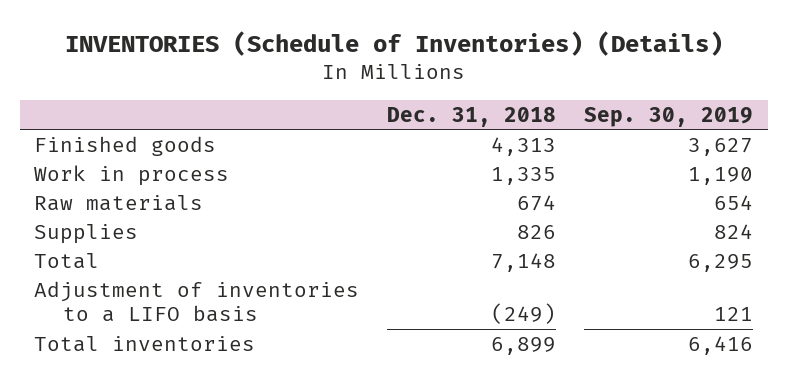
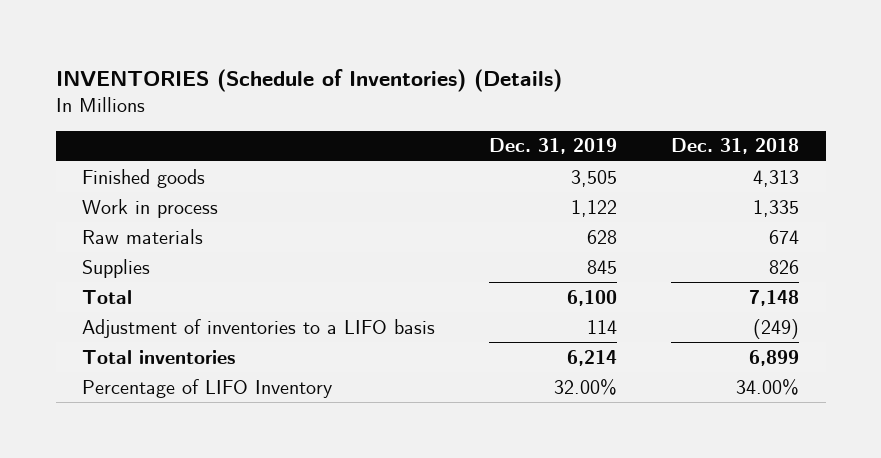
[584,106,754,127] Sep. 30, 2019 -> none
none -> [489,138,618,155] Dec. 31, 2019
none -> [82,378,333,398] Percentage of LIFO Inventory

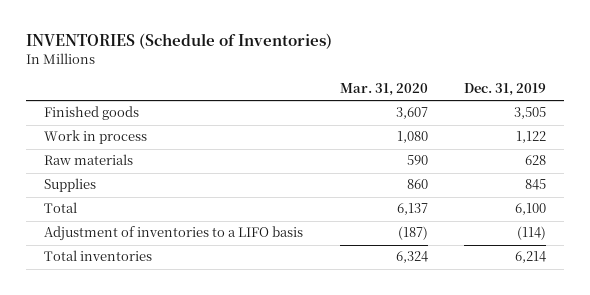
[55,68,562,92] INVENTORIES (Schedule of Inventories) (Details) -> [26,33,333,50] INVENTORIES (Schedule of Inventories)
[670,138,799,155] Dec. 31, 2018 -> none
none -> [339,83,428,97] Mar. 31, 2020
[587,319,618,334] 114 -> [516,226,546,241] (114)
[82,378,333,398] Percentage of LIFO Inventory -> none

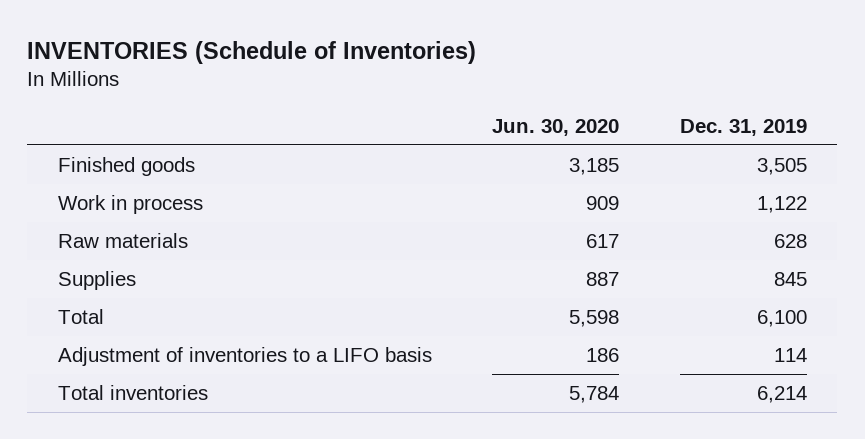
[339,83,428,97] Mar. 31, 2020 -> none
none -> [492,118,620,136] Jun. 30, 2020
[516,226,546,241] (114) -> [774,348,808,363] 114

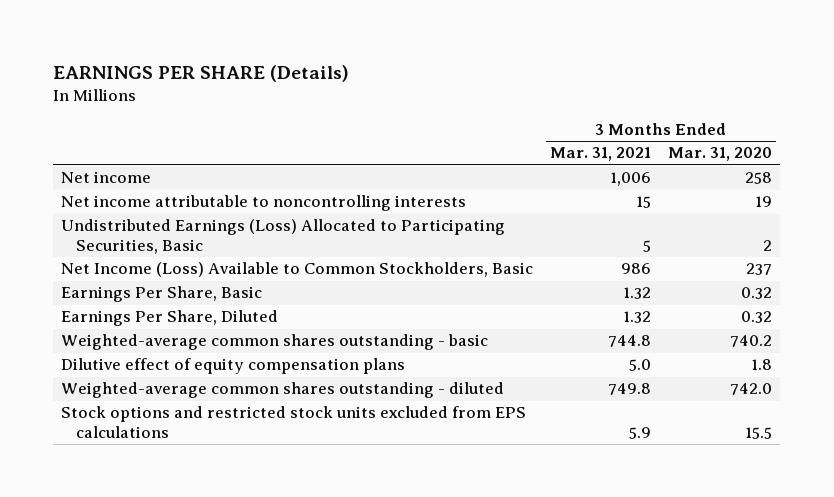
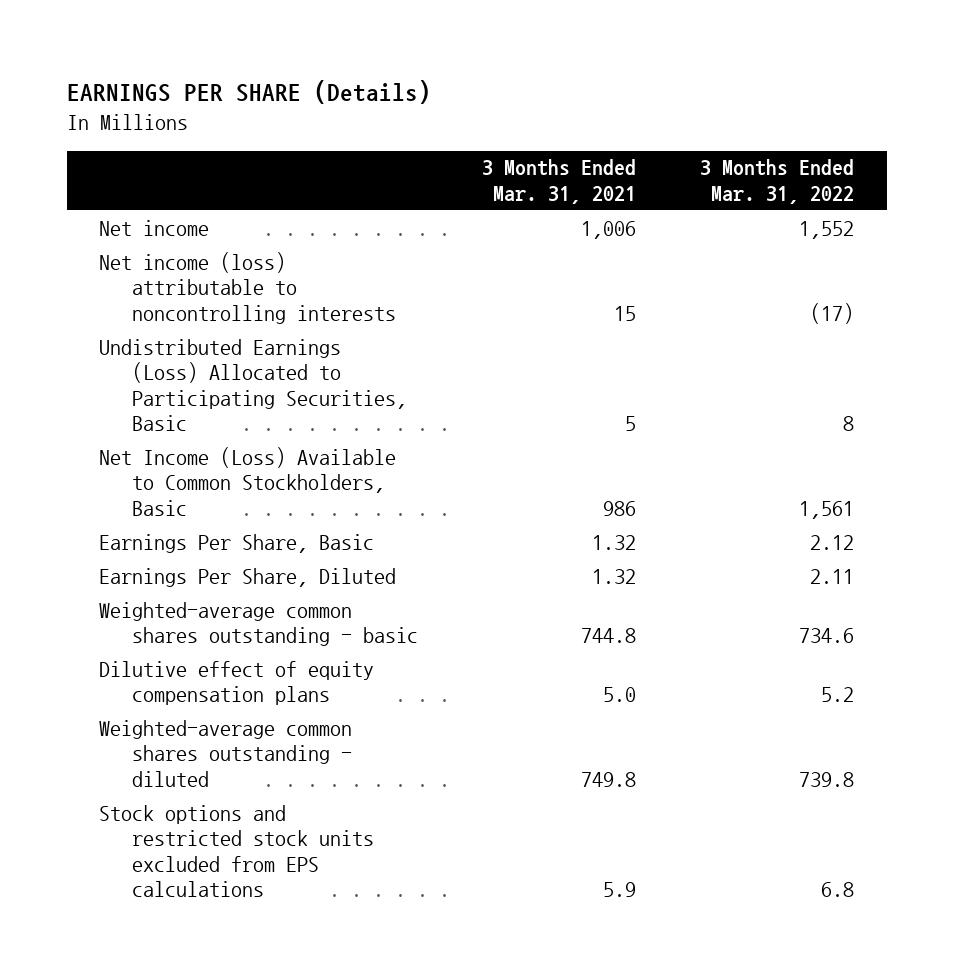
[668,147,773,162] Mar. 31, 2020 -> none
none -> [700,159,855,204] 3 Months Ended Mar. 31, 2022
[61,195,467,212] Net income attributable to noncontrolling interests -> [98,251,396,324] Net income (loss) attributable to noncontrolling interests

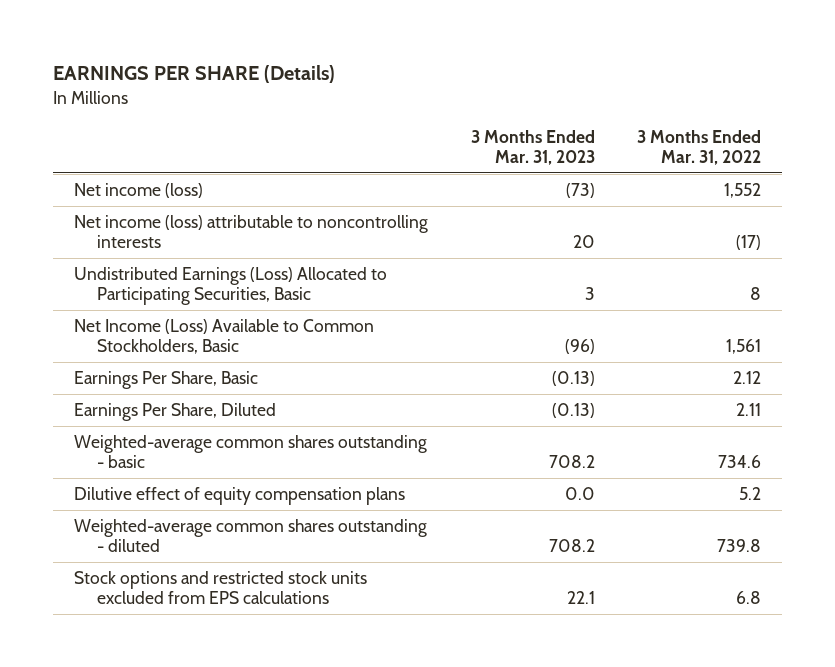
[482,159,637,204] 3 Months Ended Mar. 31, 2021 -> none
none -> [470,130,595,166] 3 Months Ended Mar. 31, 2023
[98,219,209,236] Net income -> [74,182,204,198] Net income (loss)

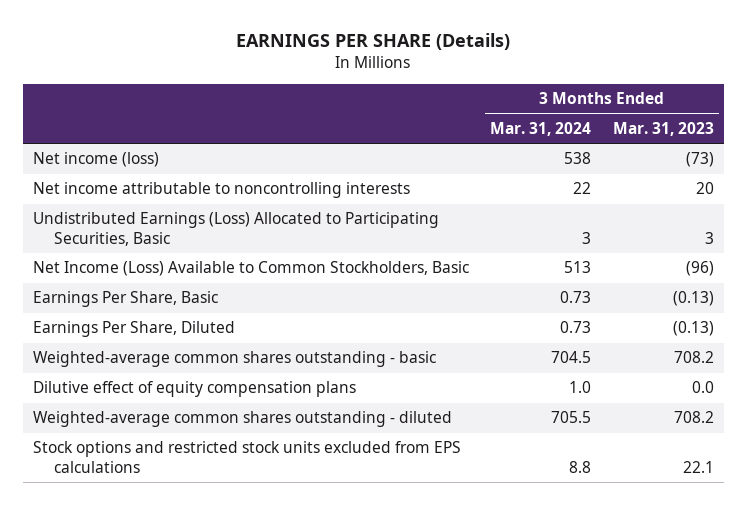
[636,130,761,166] 3 Months Ended Mar. 31, 2022 -> none
none -> [490,121,592,136] Mar. 31, 2024
[74,214,429,249] Net income (loss) attributable to noncontrolling interests -> [33,182,411,199] Net income attributable to noncontrolling interests

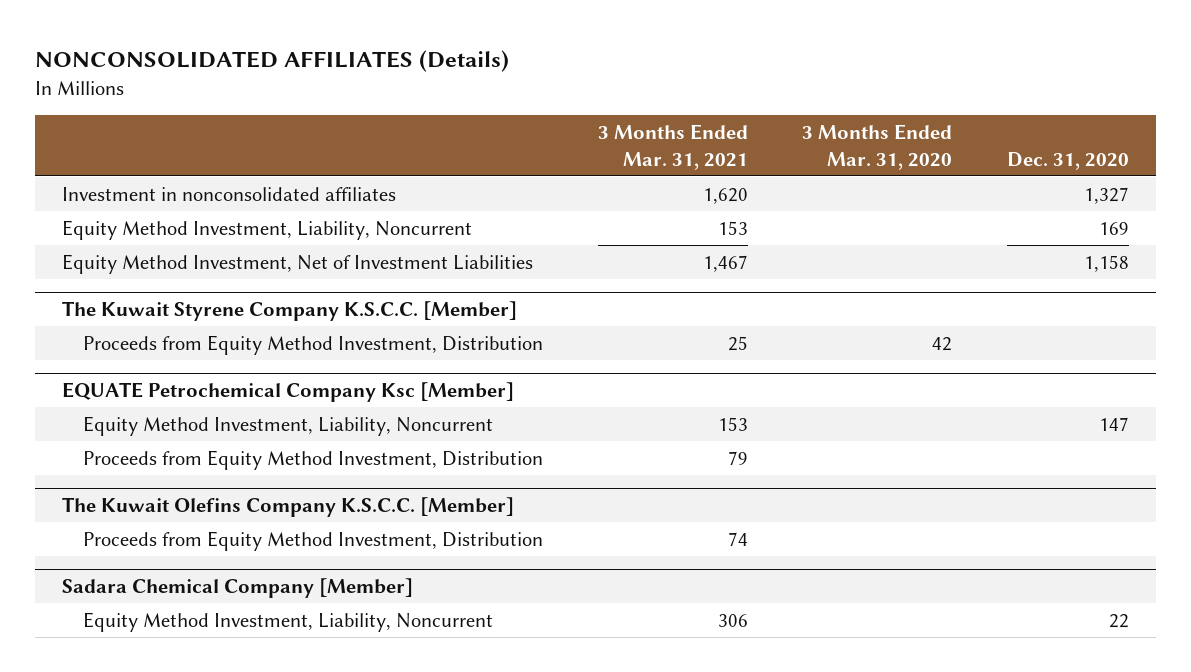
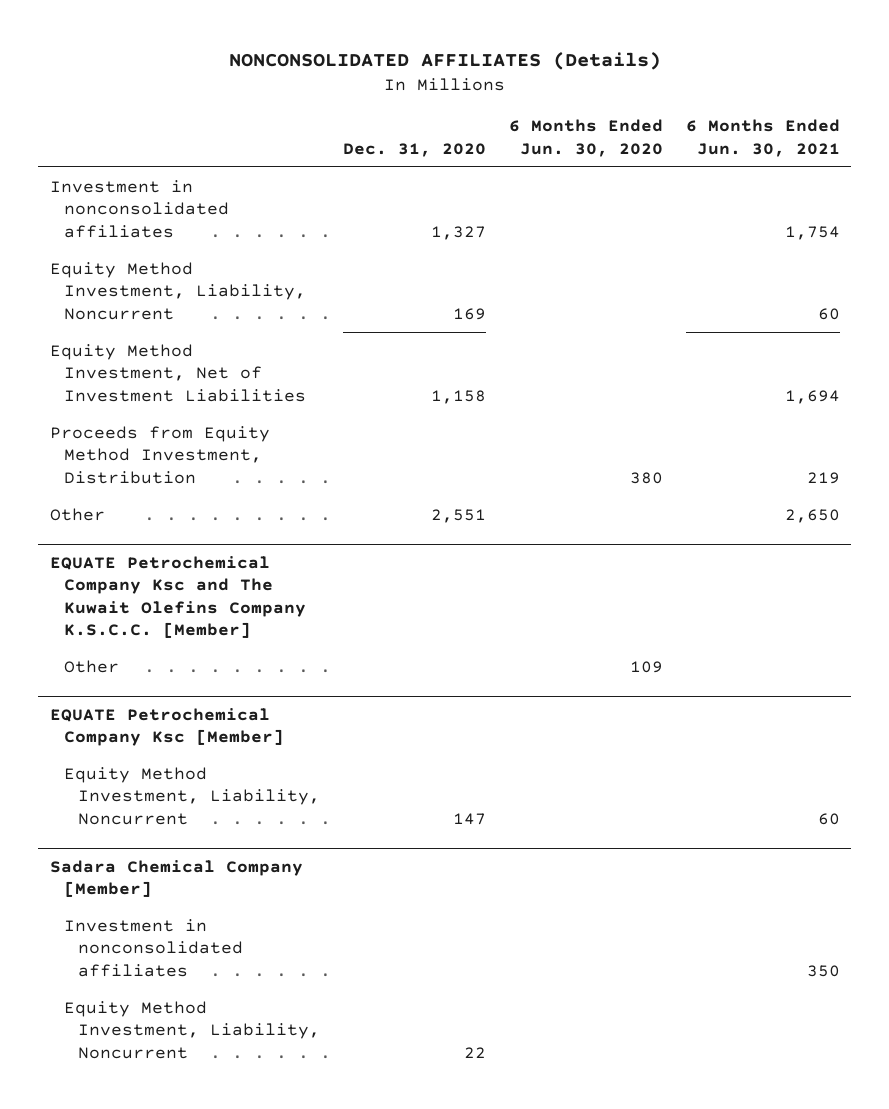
[597,124,748,170] 3 Months Ended Mar. 31, 2021 -> none
[802,124,953,170] 3 Months Ended Mar. 31, 2020 -> none
none -> [508,119,663,157] 6 Months Ended Jun. 30, 2020
none -> [685,119,840,157] 6 Months Ended Jun. 30, 2021
[62,301,518,322] The Kuwait Styrene Company K.S.C.C. [Member] -> none
none -> [49,507,105,521] Other
none -> [49,555,306,639] EQUATE Petrochemical Company Ksc and The Kuwait Olefins Company K.S.C.C. [Member]
none -> [63,659,119,673] Other
[83,449,544,470] Proceeds from Equity Method Investment, Distribution -> none
[62,497,515,518] The Kuwait Olefins Company K.S.C.C. [Member] -> none
[83,530,544,551] Proceeds from Equity Method Investment, Distribution -> none
none -> [63,918,243,977] Investment in nonconsolidated affiliates

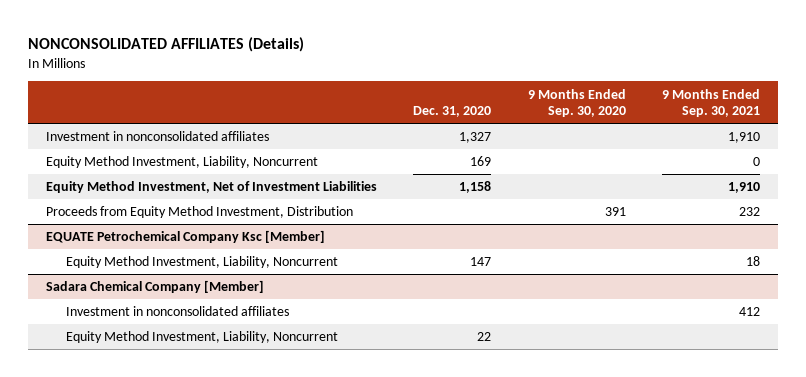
[508,119,663,157] 6 Months Ended Jun. 30, 2020 -> none
[685,119,840,157] 6 Months Ended Jun. 30, 2021 -> none
none -> [527,88,626,118] 9 Months Ended Sep. 30, 2020
none -> [661,88,760,118] 9 Months Ended Sep. 30, 2021
[49,507,105,521] Other -> none
[49,555,306,639] EQUATE Petrochemical Company Ksc and The Kuwait Olefins Company K.S.C.C. [Member] -> none
[63,659,119,673] Other -> none

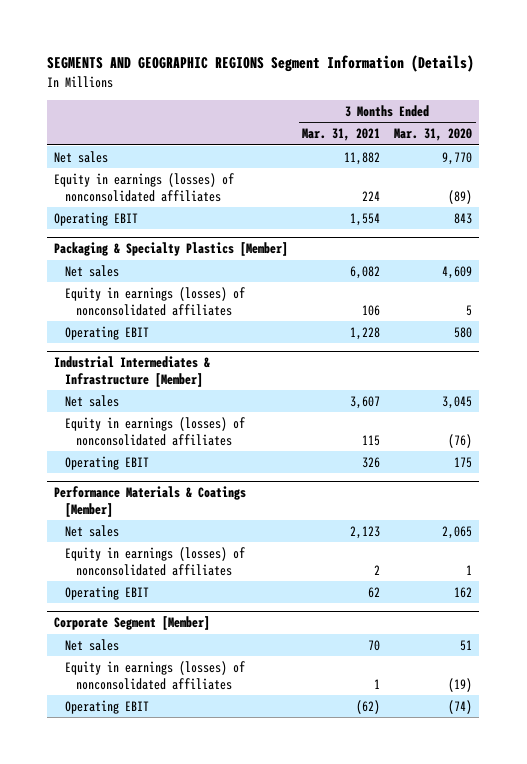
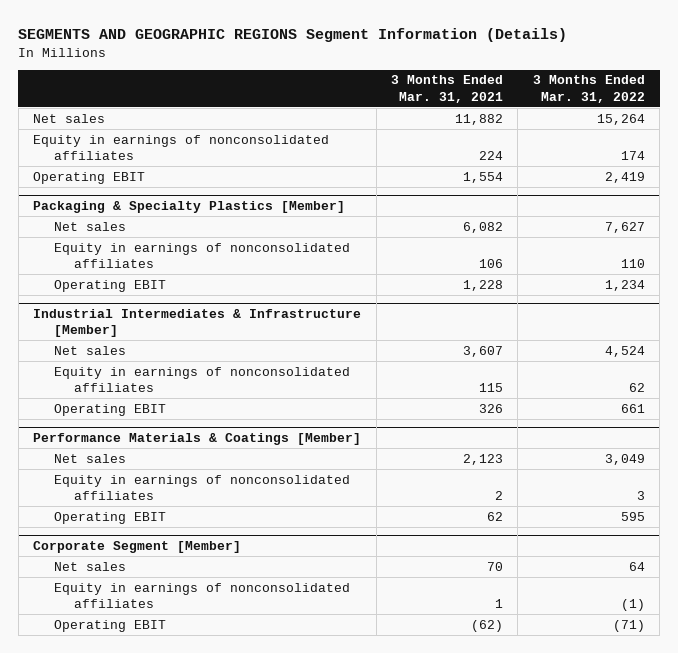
[394,128,473,142] Mar. 31, 2020 -> none
none -> [532,75,645,103] 3 Months Ended Mar. 31, 2022
[54,172,235,202] Equity in earnings (losses) of nonconsolidated affiliates -> [33,134,330,160] Equity in earnings of nonconsolidated affiliates
[65,286,246,316] Equity in earnings (losses) of nonconsolidated affiliates -> [53,242,350,268] Equity in earnings of nonconsolidated affiliates
[65,416,246,446] Equity in earnings (losses) of nonconsolidated affiliates -> [53,366,350,392] Equity in earnings of nonconsolidated affiliates
[65,546,246,576] Equity in earnings (losses) of nonconsolidated affiliates -> [53,474,350,500] Equity in earnings of nonconsolidated affiliates
[65,660,246,690] Equity in earnings (losses) of nonconsolidated affiliates -> [53,582,350,608] Equity in earnings of nonconsolidated affiliates

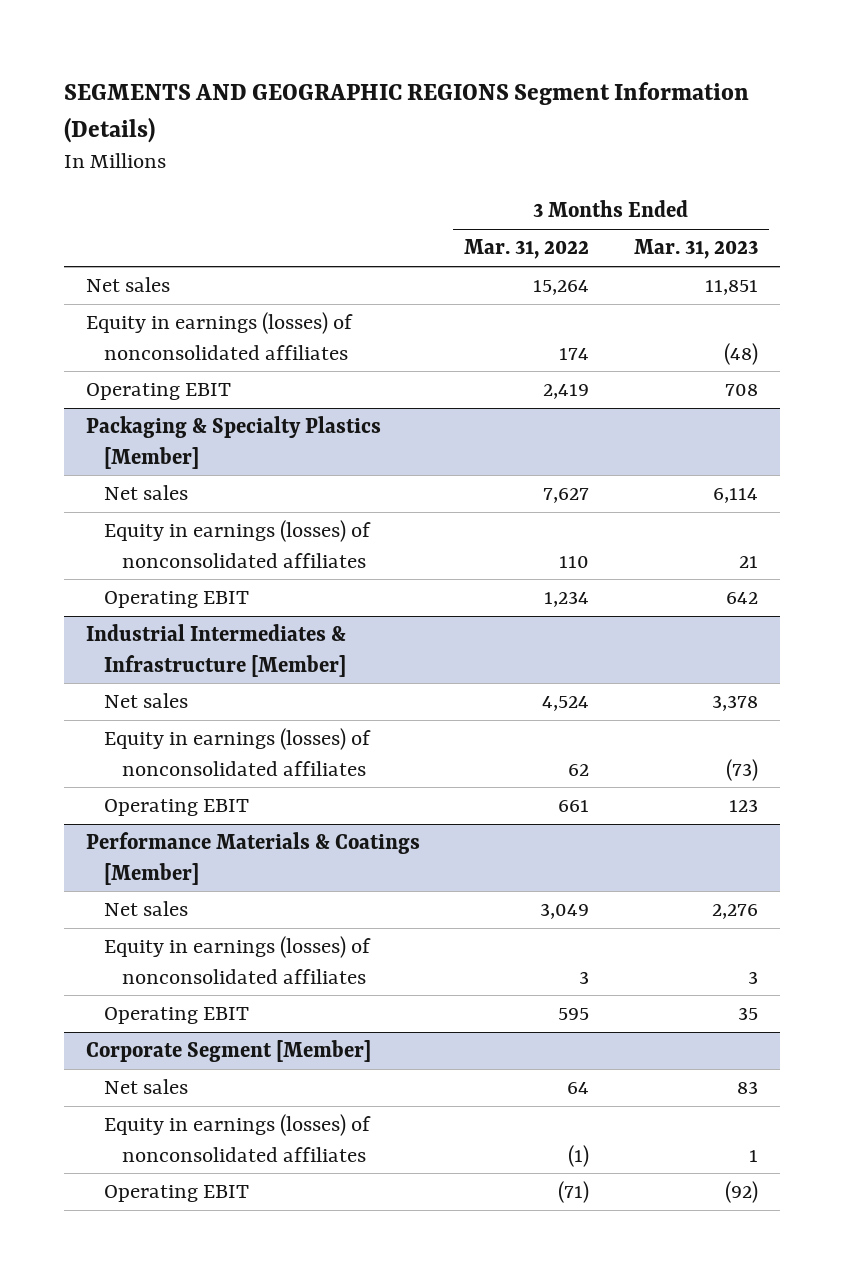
[391,75,504,103] 3 Months Ended Mar. 31, 2021 -> none
none -> [633,239,758,260] Mar. 31, 2023
[33,134,330,160] Equity in earnings of nonconsolidated affiliates -> [85,312,353,360] Equity in earnings (losses) of nonconsolidated affiliates
[53,242,350,268] Equity in earnings of nonconsolidated affiliates -> [103,520,371,568] Equity in earnings (losses) of nonconsolidated affiliates
[53,366,350,392] Equity in earnings of nonconsolidated affiliates -> [103,728,371,776] Equity in earnings (losses) of nonconsolidated affiliates
[53,474,350,500] Equity in earnings of nonconsolidated affiliates -> [103,936,371,984] Equity in earnings (losses) of nonconsolidated affiliates
[53,582,350,608] Equity in earnings of nonconsolidated affiliates -> [103,1114,371,1162] Equity in earnings (losses) of nonconsolidated affiliates

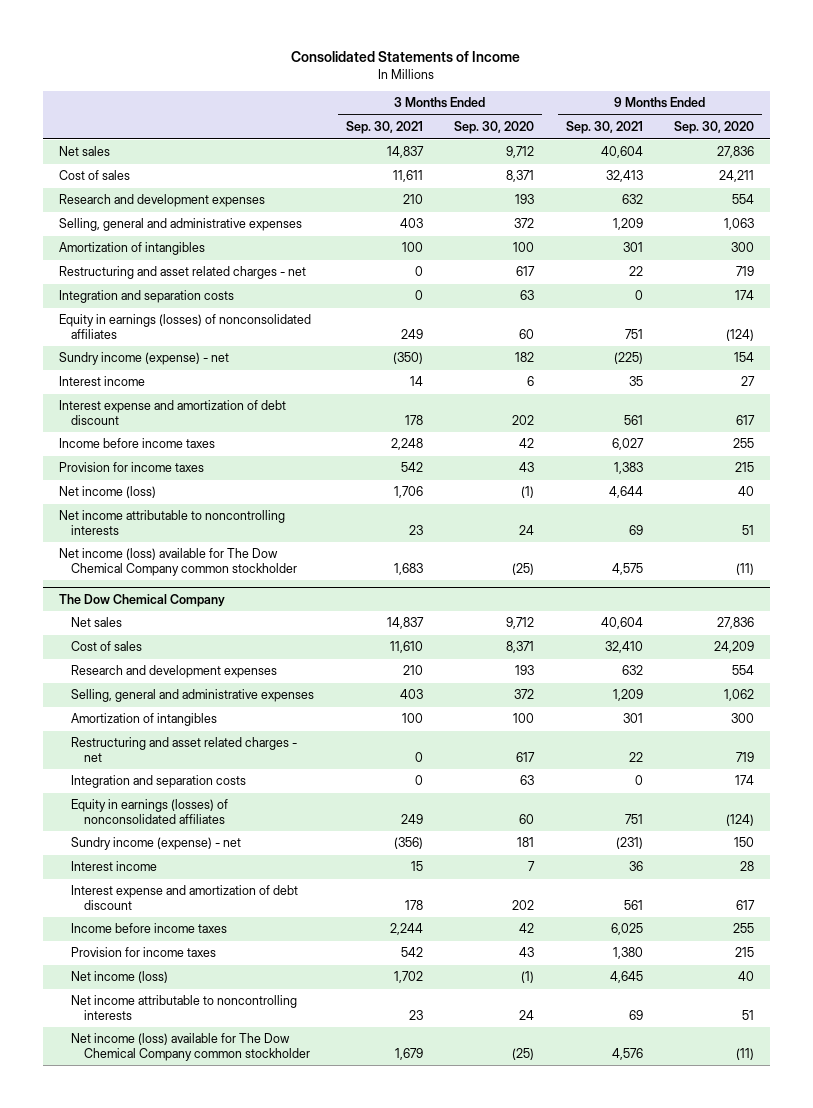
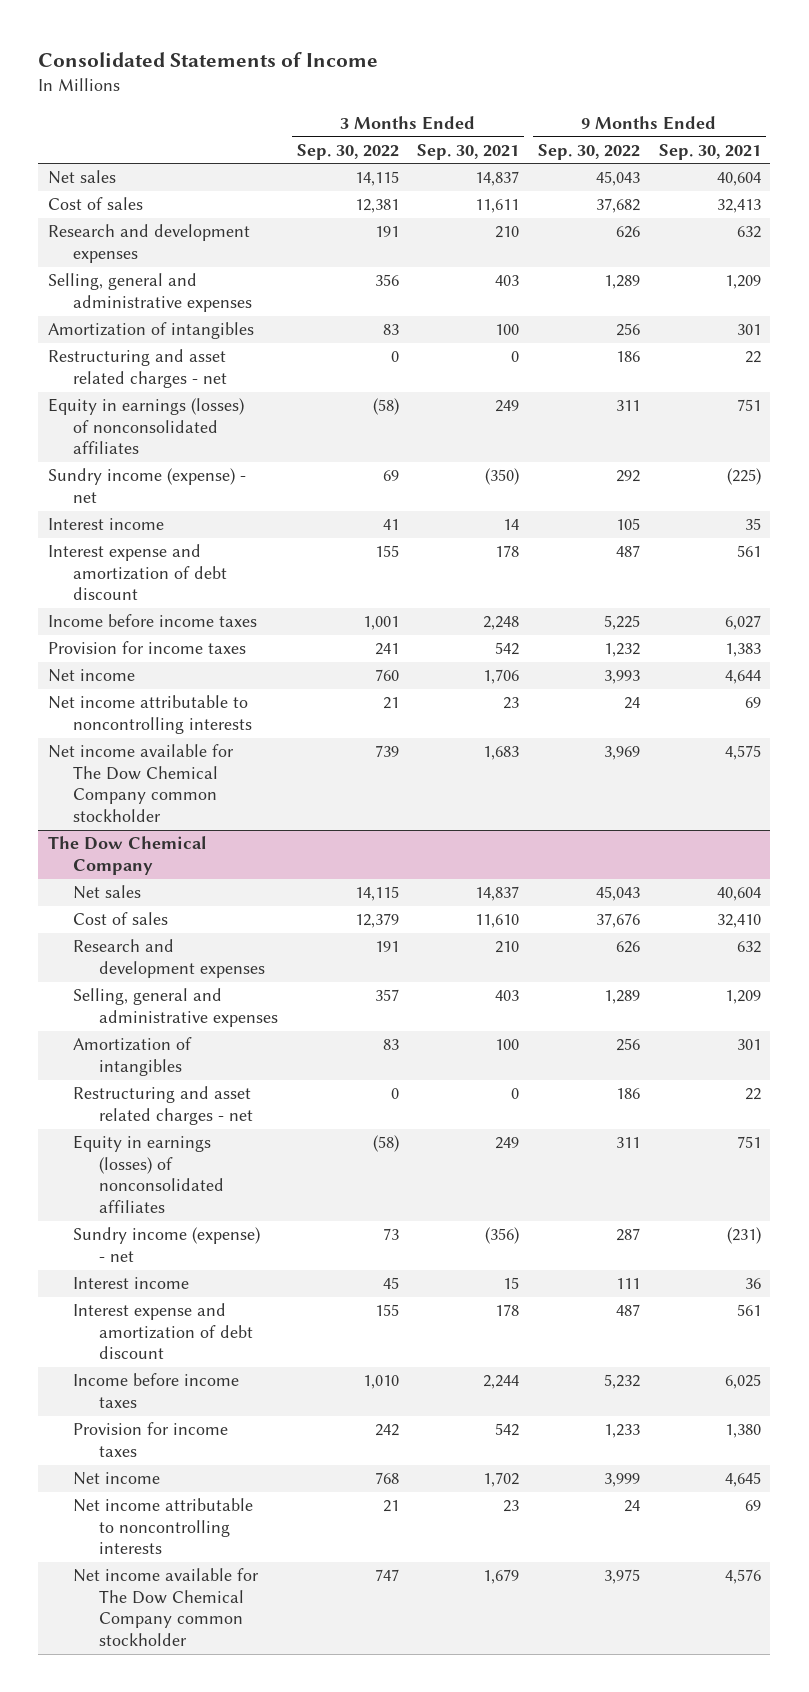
[454,121,535,135] Sep. 30, 2020 -> none
[674,121,755,135] Sep. 30, 2020 -> none
none -> [296,143,399,160] Sep. 30, 2022
none -> [538,143,641,160] Sep. 30, 2022
[58,290,234,304] Integration and separation costs -> none
[58,486,156,499] Net income (loss) -> [47,669,135,683] Net income
[58,548,298,576] Net income (loss) available for The Dow Chemical Company common stockholder -> [47,744,234,822] Net income available for The Dow Chemical Company common stockholder
[71,775,247,789] Integration and separation costs -> none
[71,971,169,984] Net income (loss) -> [73,1472,161,1486] Net income
[71,1033,311,1061] Net income (loss) available for The Dow Chemical Company common stockholder -> [73,1568,260,1646] Net income available for The Dow Chemical Company common stockholder

